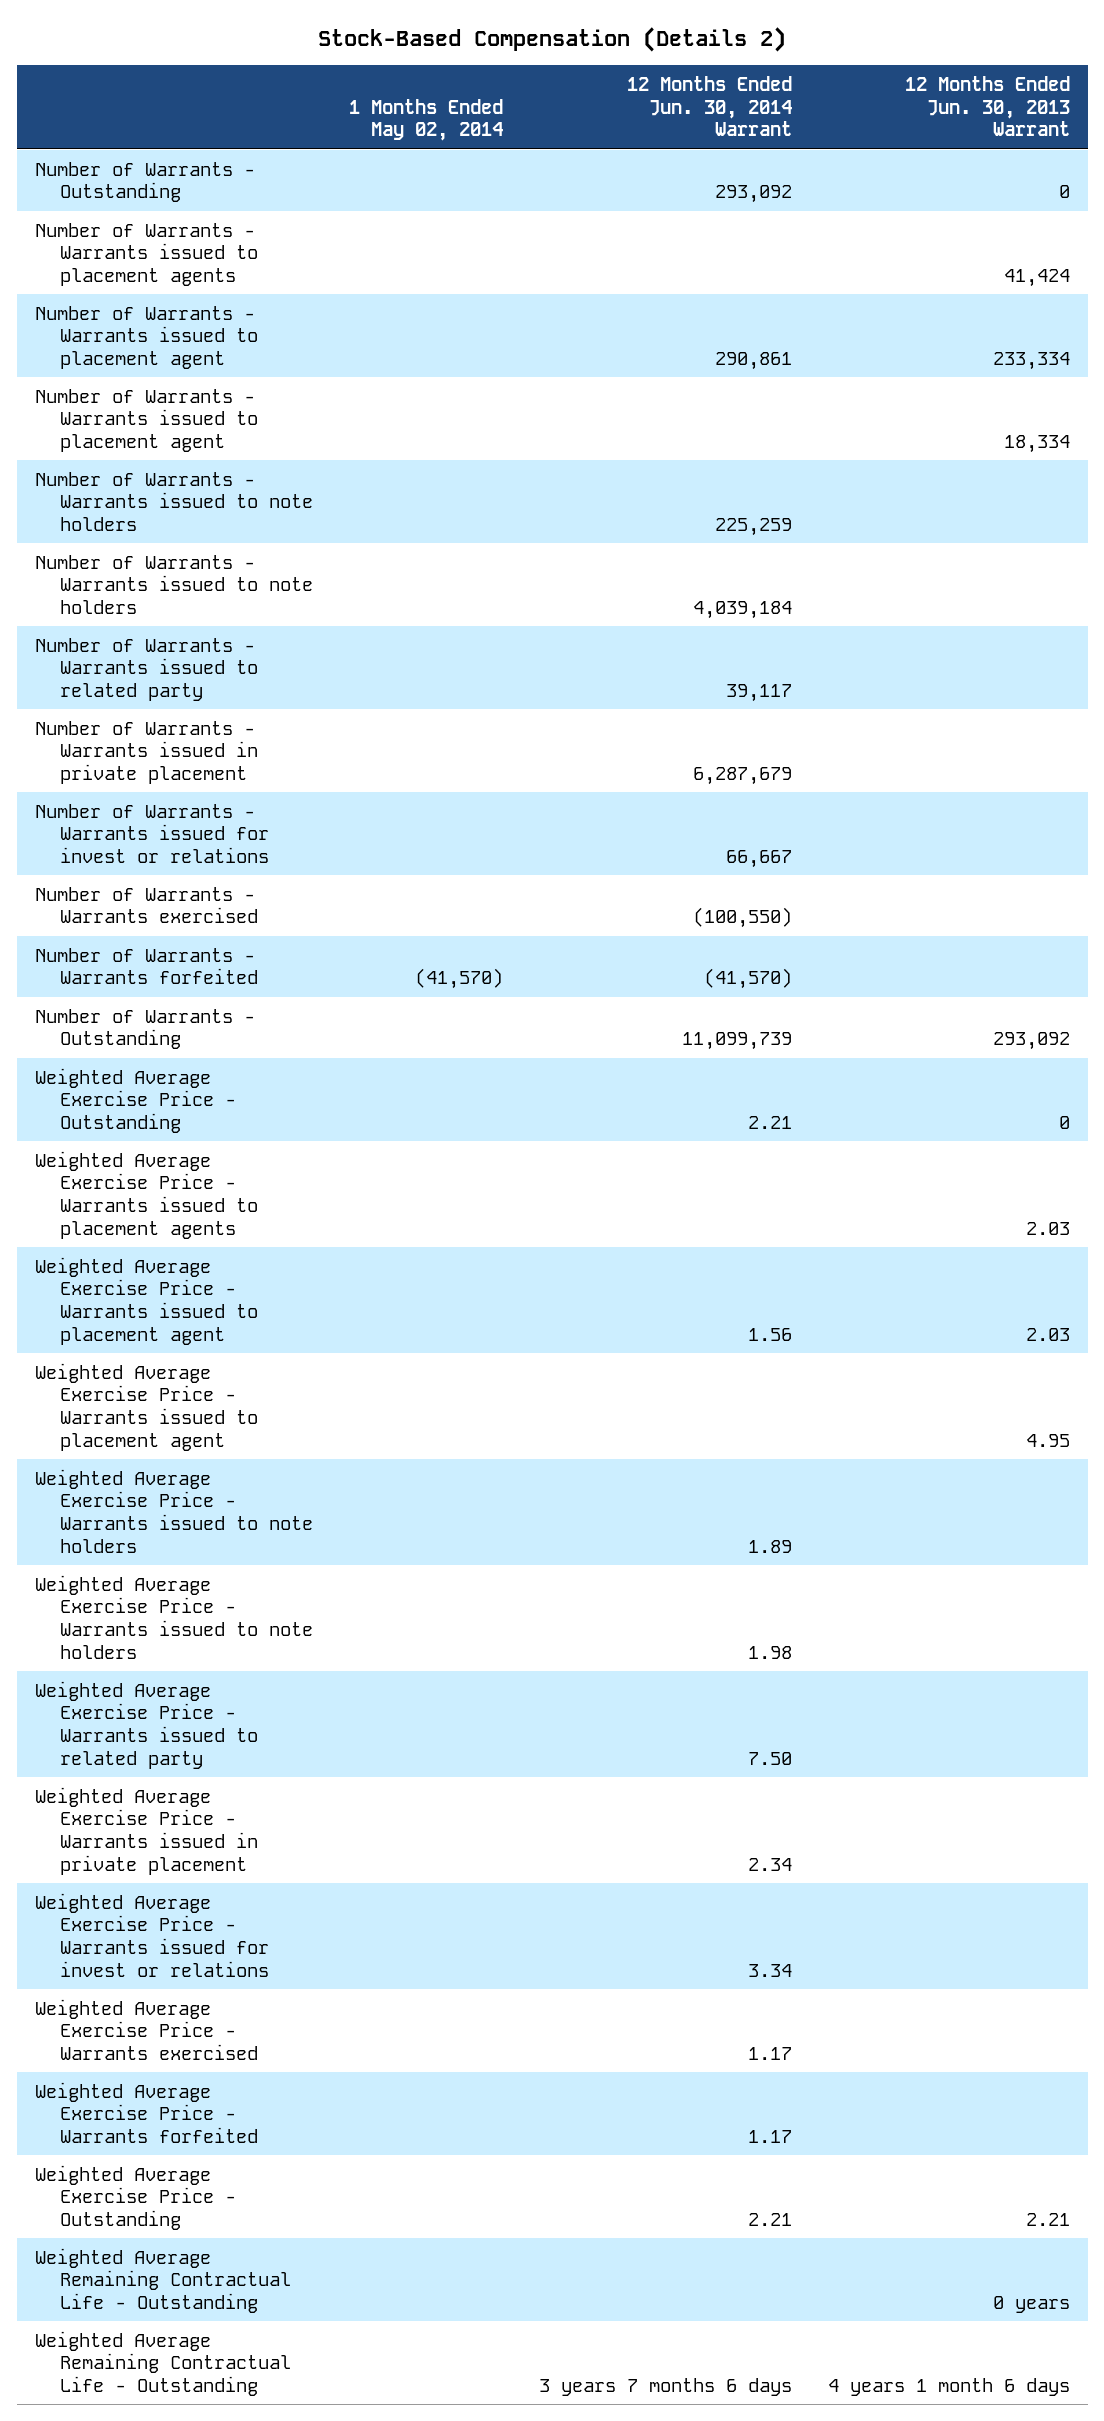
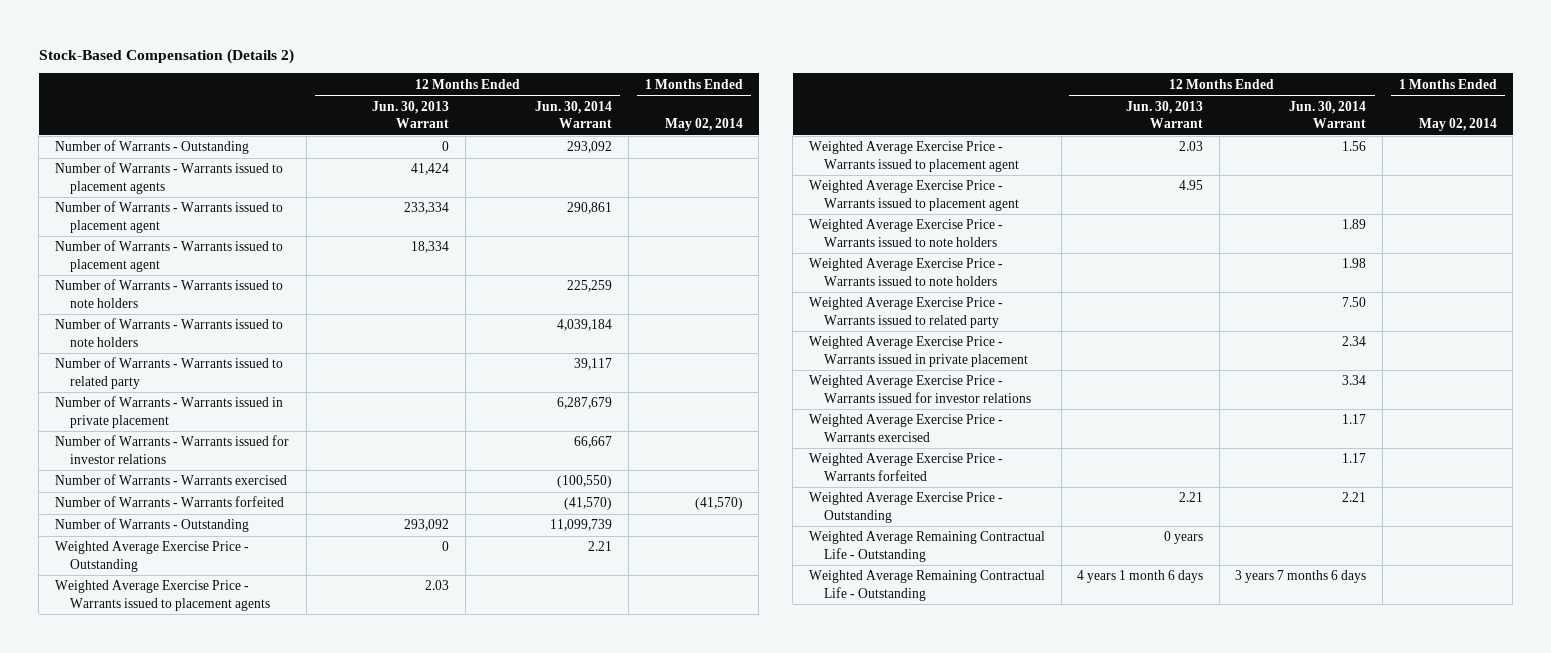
[34,803,269,863] Number of Warrants - Warrants issued for invest or relations -> [54,435,289,464] Number of Warrants - Warrants issued for investor relations
[34,1892,269,1977] Weighted Average Exercise Price - Warrants issued for invest or relations -> [808,375,1031,403] Weighted Average Exercise Price - Warrants issued for investor relations

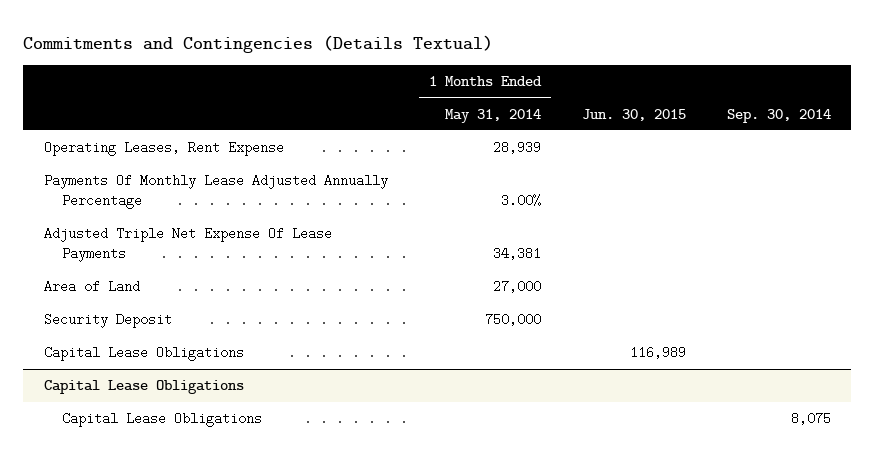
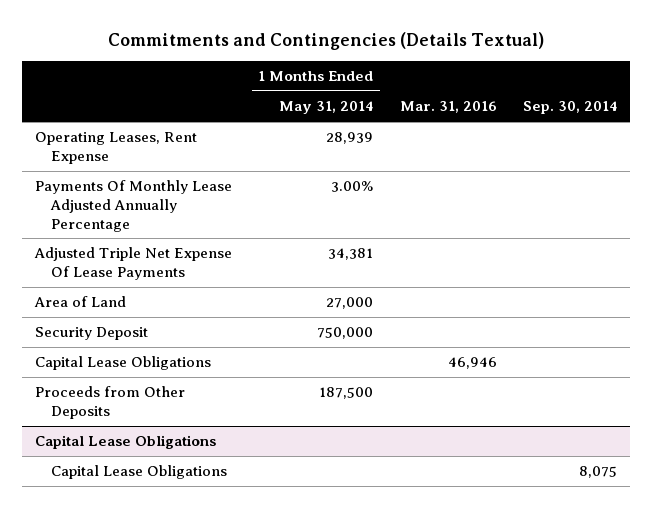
[581,108,686,121] Jun. 30, 2015 -> none
none -> [399,101,497,114] Mar. 31, 2016
none -> [35,386,186,419] Proceeds from Other Deposits

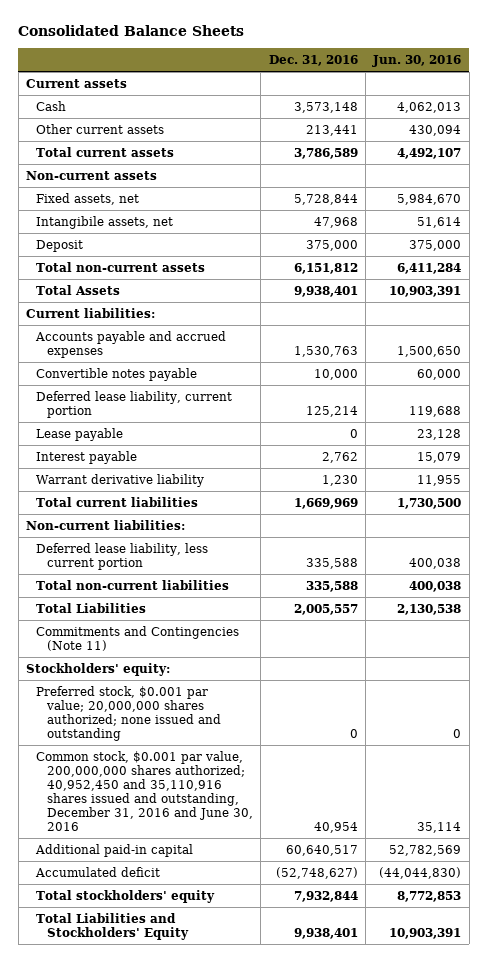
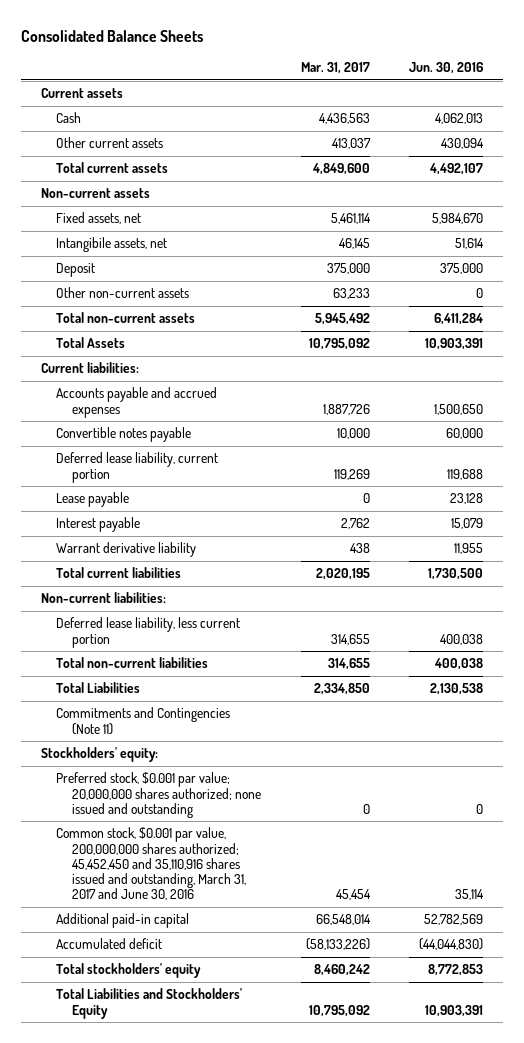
[268,55,358,67] Dec. 31, 2016 -> none
none -> [300,62,370,75] Mar. 31, 2017
none -> [56,287,190,299] Other non-current assets
[36,750,253,832] Common stock, $0.001 par value, 200,000,000 shares authorized; 40,952,450 and 35,110,916 shares issued and outstanding, December 31, 2016 and June 30, 2016 -> [56,827,247,901] Common stock, $0.001 par value, 200,000,000 shares authorized; 45,452,450 and 35,110,916 shares issued and outstanding, March 31, 2017 and June 30, 2016

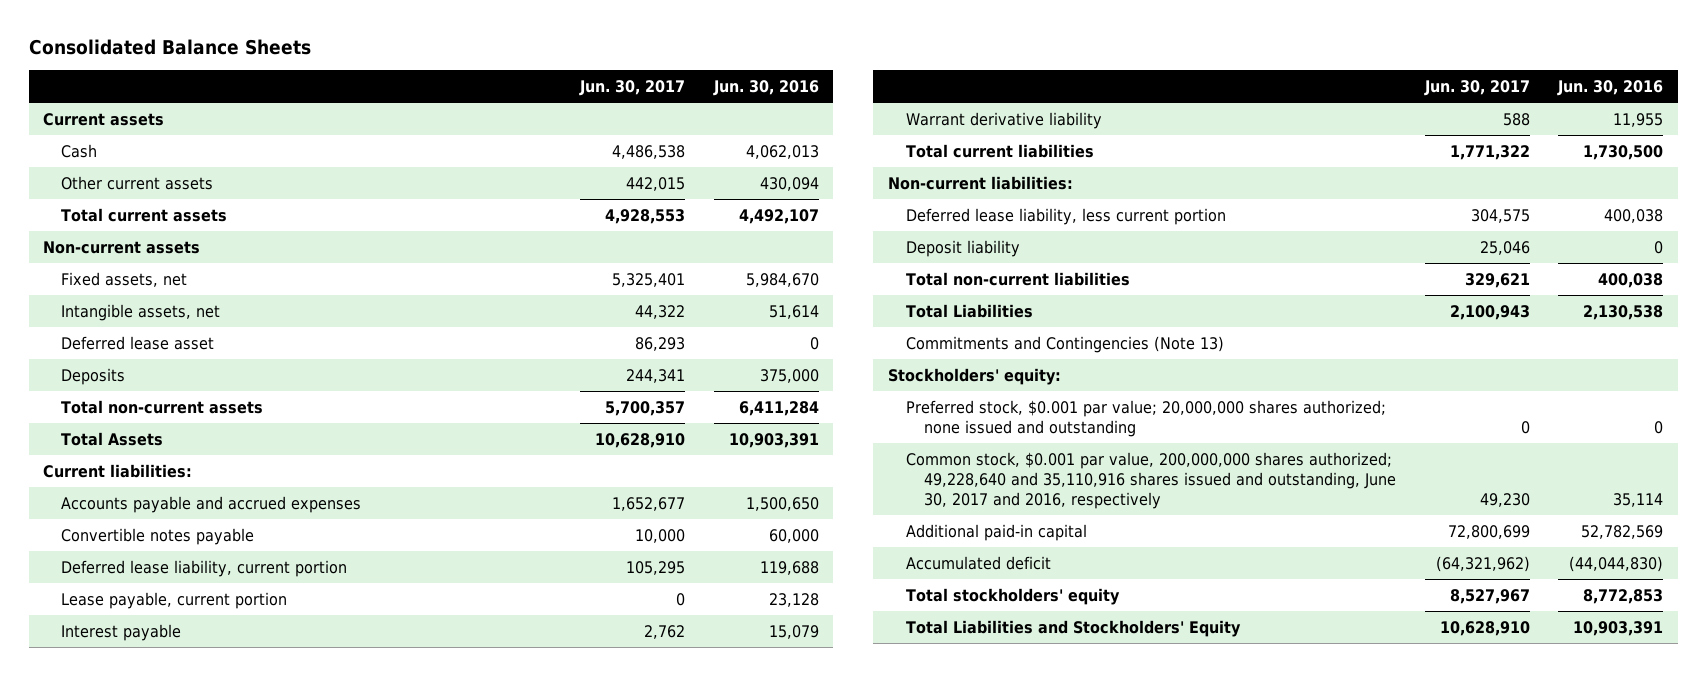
[300,62,370,75] Mar. 31, 2017 -> none
none -> [578,79,685,96] Jun. 30, 2017
[56,287,190,299] Other non-current assets -> none
[56,237,168,253] Intangibile assets, net -> [61,303,221,321] Intangible assets, net
none -> [61,335,215,350] Deferred lease asset
[56,263,96,278] Deposit -> [61,367,126,385] Deposits
[56,492,130,508] Lease payable -> [61,591,288,609] Lease payable, current portion
none -> [905,239,1020,257] Deposit liability
[56,707,231,735] Commitments and Contingencies (Note 11) -> [905,335,1224,353] Commitments and Contingencies (Note 13)
[56,827,247,901] Common stock, $0.001 par value, 200,000,000 shares authorized; 45,452,450 and 35,110,916 shares issued and outstanding, March 31, 2017 and June 30, 2016 -> [905,451,1396,510] Common stock, $0.001 par value, 200,000,000 shares authorized; 49,228,640 and 35,110,916 shares issued and outstanding, June 30, 2017 and 2016, respectively

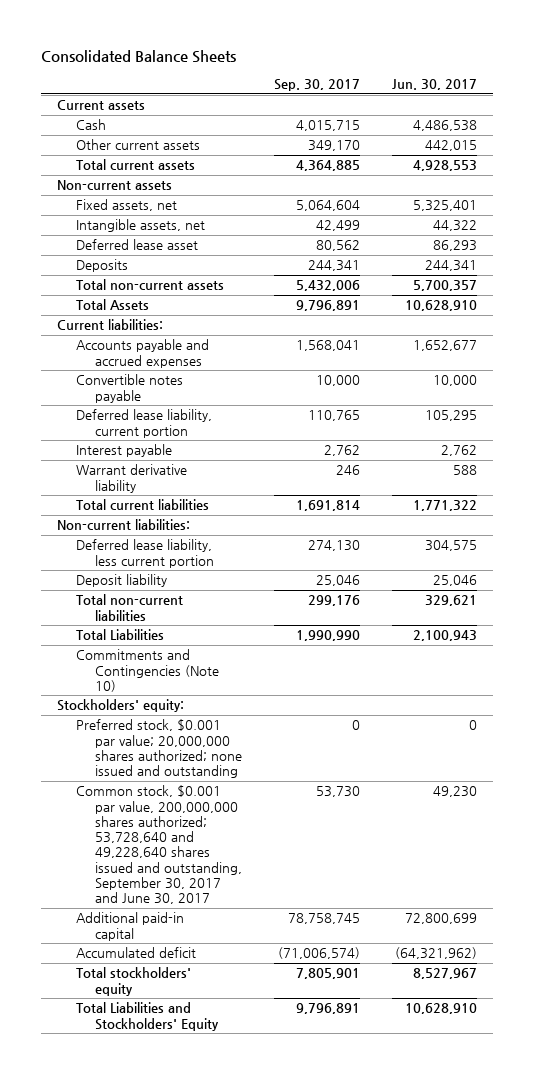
[712,79,819,96] Jun. 30, 2016 -> none
none -> [273,79,360,92] Sep. 30, 2017
[61,591,288,609] Lease payable, current portion -> none
[905,335,1224,353] Commitments and Contingencies (Note 13) -> [76,649,219,692] Commitments and Contingencies (Note 10)
[905,451,1396,510] Common stock, $0.001 par value, 200,000,000 shares authorized; 49,228,640 and 35,110,916 shares issued and outstanding, June 30, 2017 and 2016, respectively -> [76,785,242,905] Common stock, $0.001 par value, 200,000,000 shares authorized; 53,728,640 and 49,228,640 shares issued and outstanding, September 30, 2017 and June 30, 2017

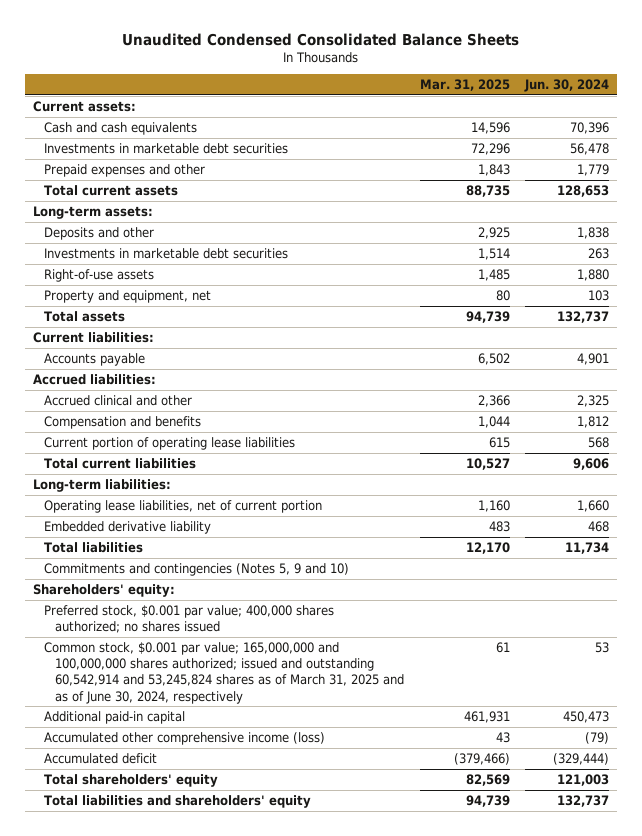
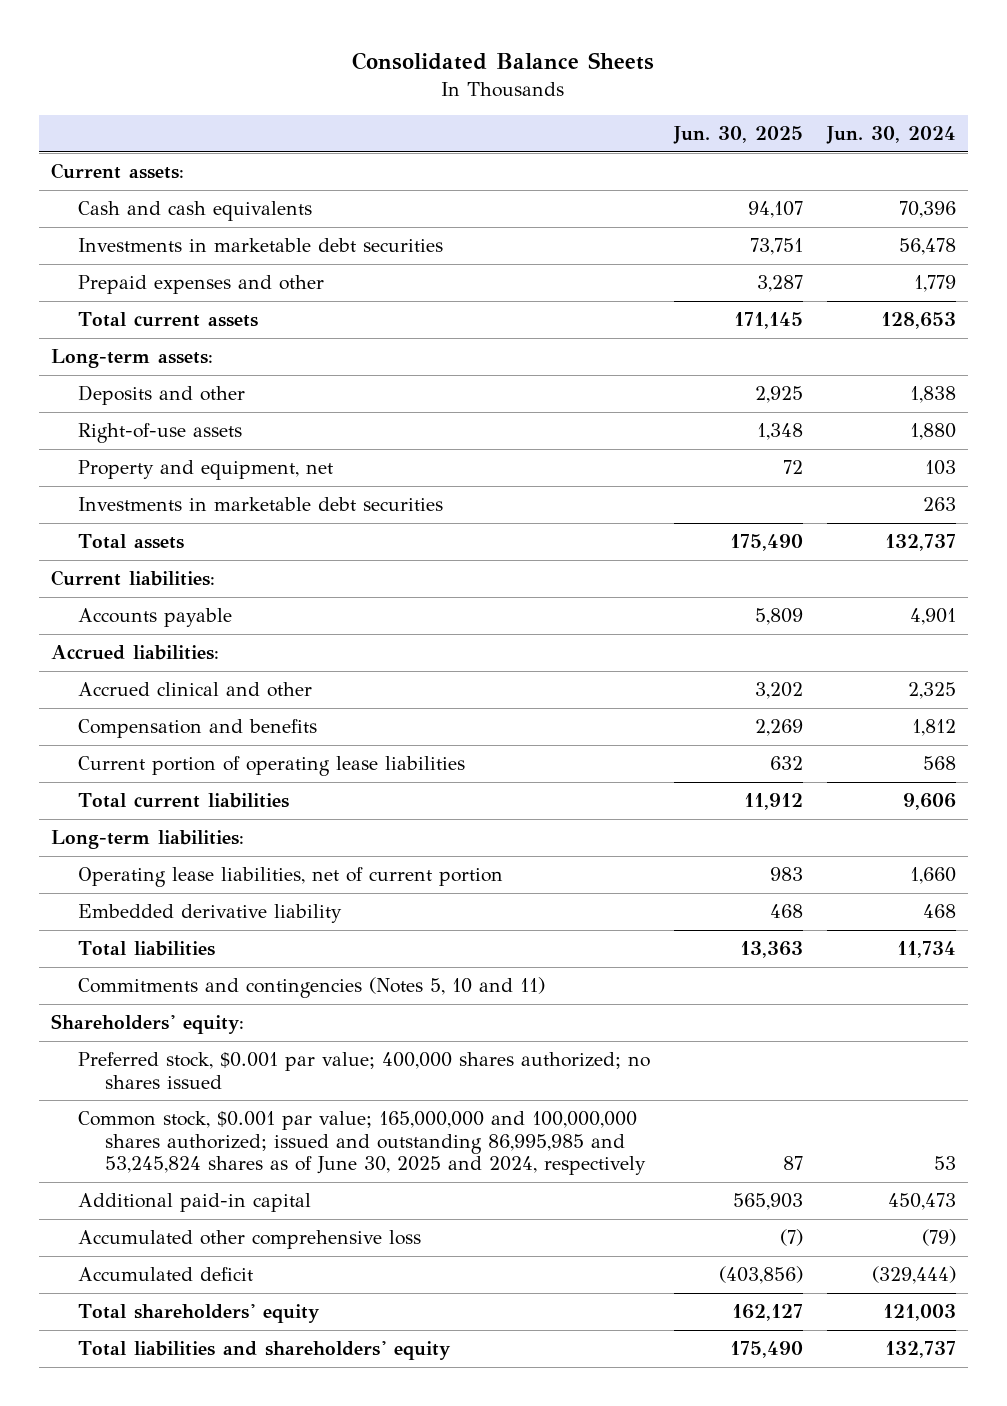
[122,32,520,46] Unaudited Condensed Consolidated Balance Sheets -> [352,52,655,71] Consolidated Balance Sheets
[419,78,510,91] Mar. 31, 2025 -> none
none -> [672,126,803,145] Jun. 30, 2025
[44,247,289,259] Investments in marketable debt securities -> [77,497,443,512] Investments in marketable debt securities
[44,562,350,576] Commitments and contingencies (Notes 5, 9 and 10) -> [77,977,545,999] Commitments and contingencies (Notes 5, 10 and 11)
[44,641,405,704] Common stock, $0.001 par value; 165,000,000 and 100,000,000 shares authorized; issued and outstanding 60,542,914 and 53,245,824 shares as of March 31, 2025 and as of June 30, 2024, respectively -> [77,1111,646,1176] Common stock, $0.001 par value; 165,000,000 and 100,000,000 shares authorized; issued and outstanding 86,995,985 and 53,245,824 shares as of June 30, 2025 and 2024, respectively
[44,731,326,745] Accumulated other comprehensive income (loss) -> [77,1230,421,1250] Accumulated other comprehensive loss

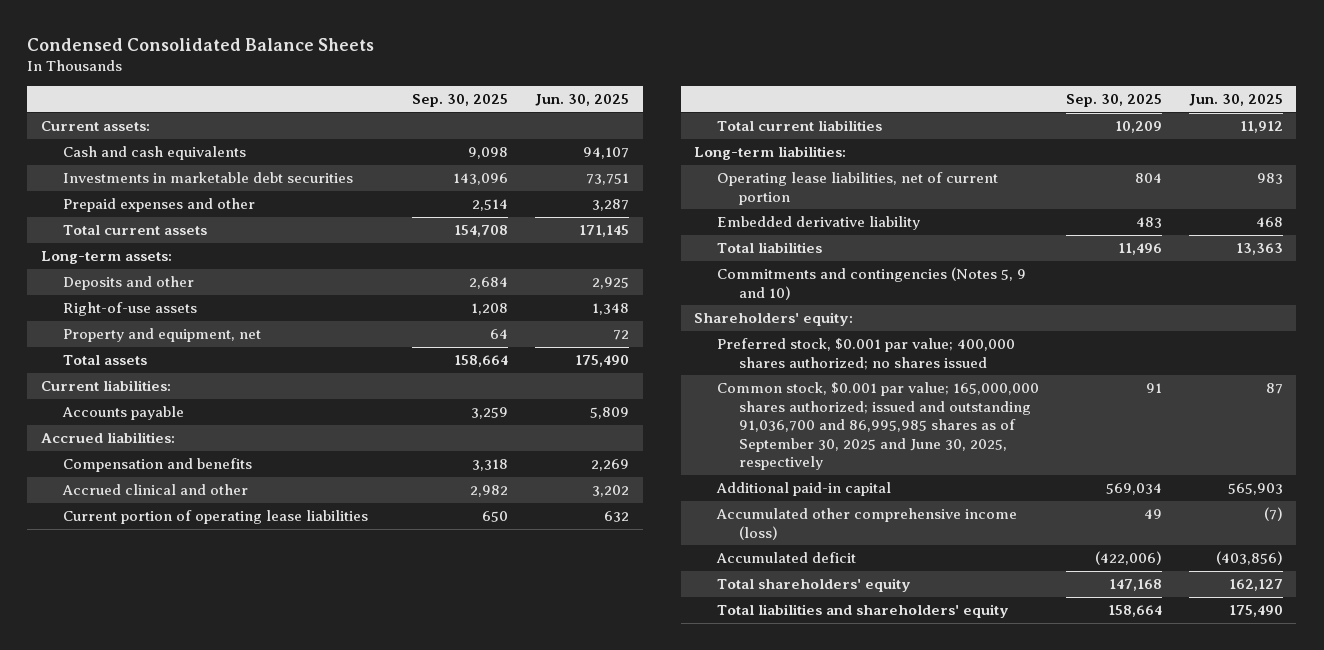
[352,52,655,71] Consolidated Balance Sheets -> [27,37,375,51] Condensed Consolidated Balance Sheets
[825,126,956,145] Jun. 30, 2024 -> none
none -> [412,93,509,107] Sep. 30, 2025
[77,497,443,512] Investments in marketable debt securities -> none
[77,682,312,698] Accrued clinical and other -> [62,484,249,496] Accrued clinical and other
[77,977,545,999] Commitments and contingencies (Notes 5, 10 and 11) -> [716,267,1026,300] Commitments and contingencies (Notes 5, 9 and 10)
[77,1111,646,1176] Common stock, $0.001 par value; 165,000,000 and 100,000,000 shares authorized; issued and outstanding 86,995,985 and 53,245,824 shares as of June 30, 2025 and 2024, respectively -> [716,382,1039,471] Common stock, $0.001 par value; 165,000,000 shares authorized; issued and outstanding 91,036,700 and 86,995,985 shares as of September 30, 2025 and June 30, 2025, respectively
[77,1230,421,1250] Accumulated other comprehensive loss -> [715,508,1017,540] Accumulated other comprehensive income (loss)

